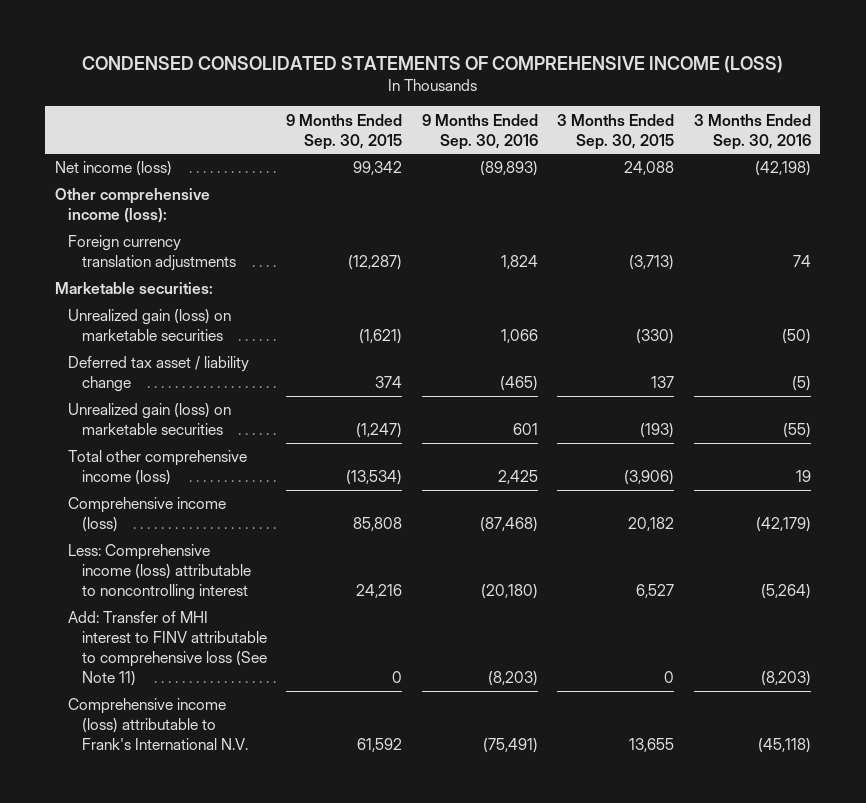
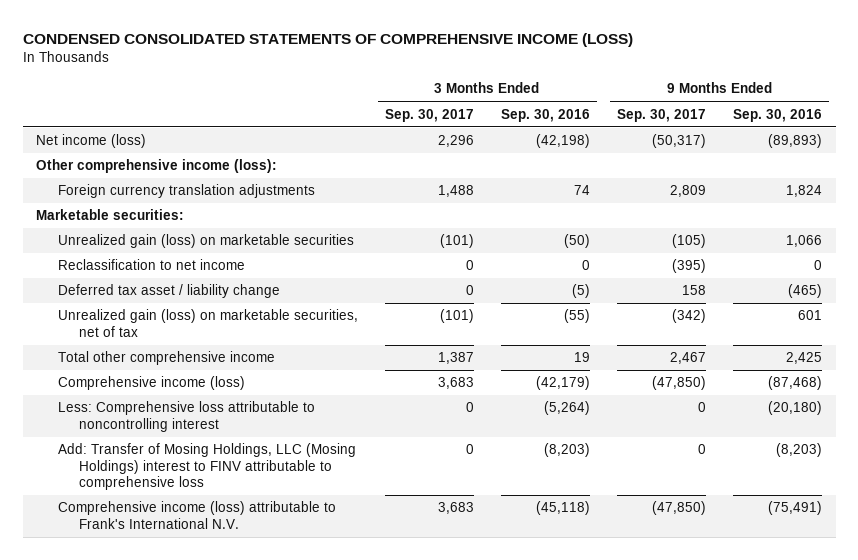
[286,113,403,150] 9 Months Ended Sep. 30, 2015 -> none
[557,113,675,150] 3 Months Ended Sep. 30, 2015 -> none
none -> [384,108,474,122] Sep. 30, 2017
none -> [617,108,707,122] Sep. 30, 2017
none -> [57,259,245,271] Reclassification to net income
[68,403,232,436] Unrealized gain (loss) on marketable securities -> [57,309,358,337] Unrealized gain (loss) on marketable securities, net of tax
[68,450,248,486] Total other comprehensive income (loss) -> [57,351,275,366] Total other comprehensive income
[68,544,251,601] Less: Comprehensive income (loss) attributable to noncontrolling interest -> [57,401,315,432] Less: Comprehensive loss attributable to noncontrolling interest
[68,611,267,687] Add: Transfer of MHI interest to FINV attributable to comprehensive loss (See Note 11) -> [57,443,356,491] Add: Transfer of Mosing Holdings, LLC (Mosing Holdings) interest to FINV attributable to comprehensive loss

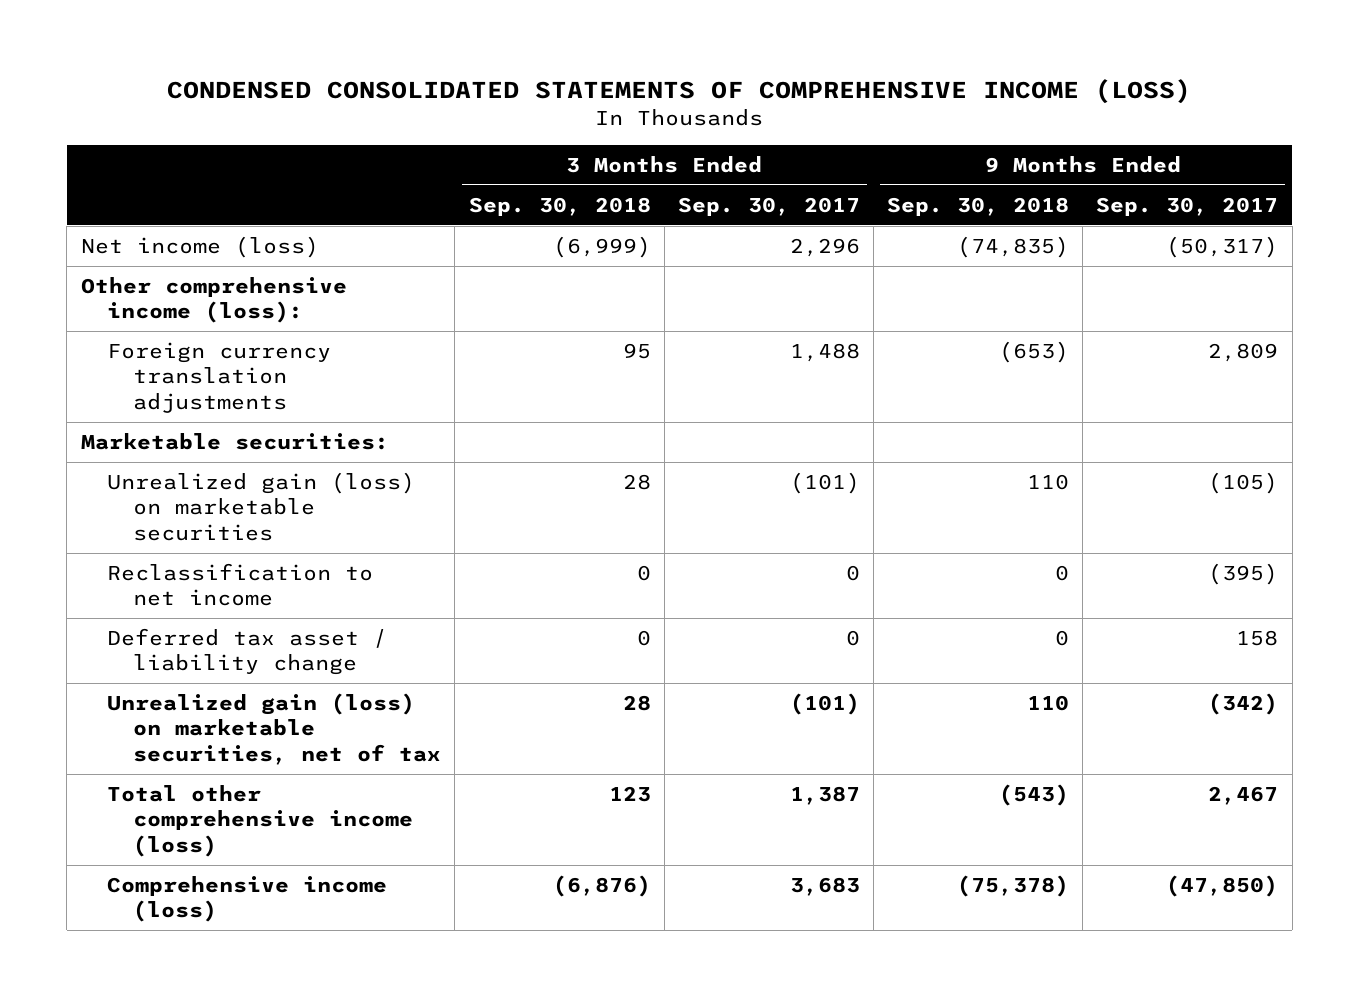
[501,108,591,122] Sep. 30, 2016 -> none
[733,108,823,122] Sep. 30, 2016 -> none
none -> [468,196,651,216] Sep. 30, 2018
none -> [887,196,1070,216] Sep. 30, 2018
[57,351,275,366] Total other comprehensive income -> [106,784,414,857] Total other comprehensive income (loss)
[57,401,315,432] Less: Comprehensive loss attributable to noncontrolling interest -> none
[57,443,356,491] Add: Transfer of Mosing Holdings, LLC (Mosing Holdings) interest to FINV attributable to comprehensive loss -> none
[57,501,336,529] Comprehensive income (loss) attributable to Frank's International N.V. -> none

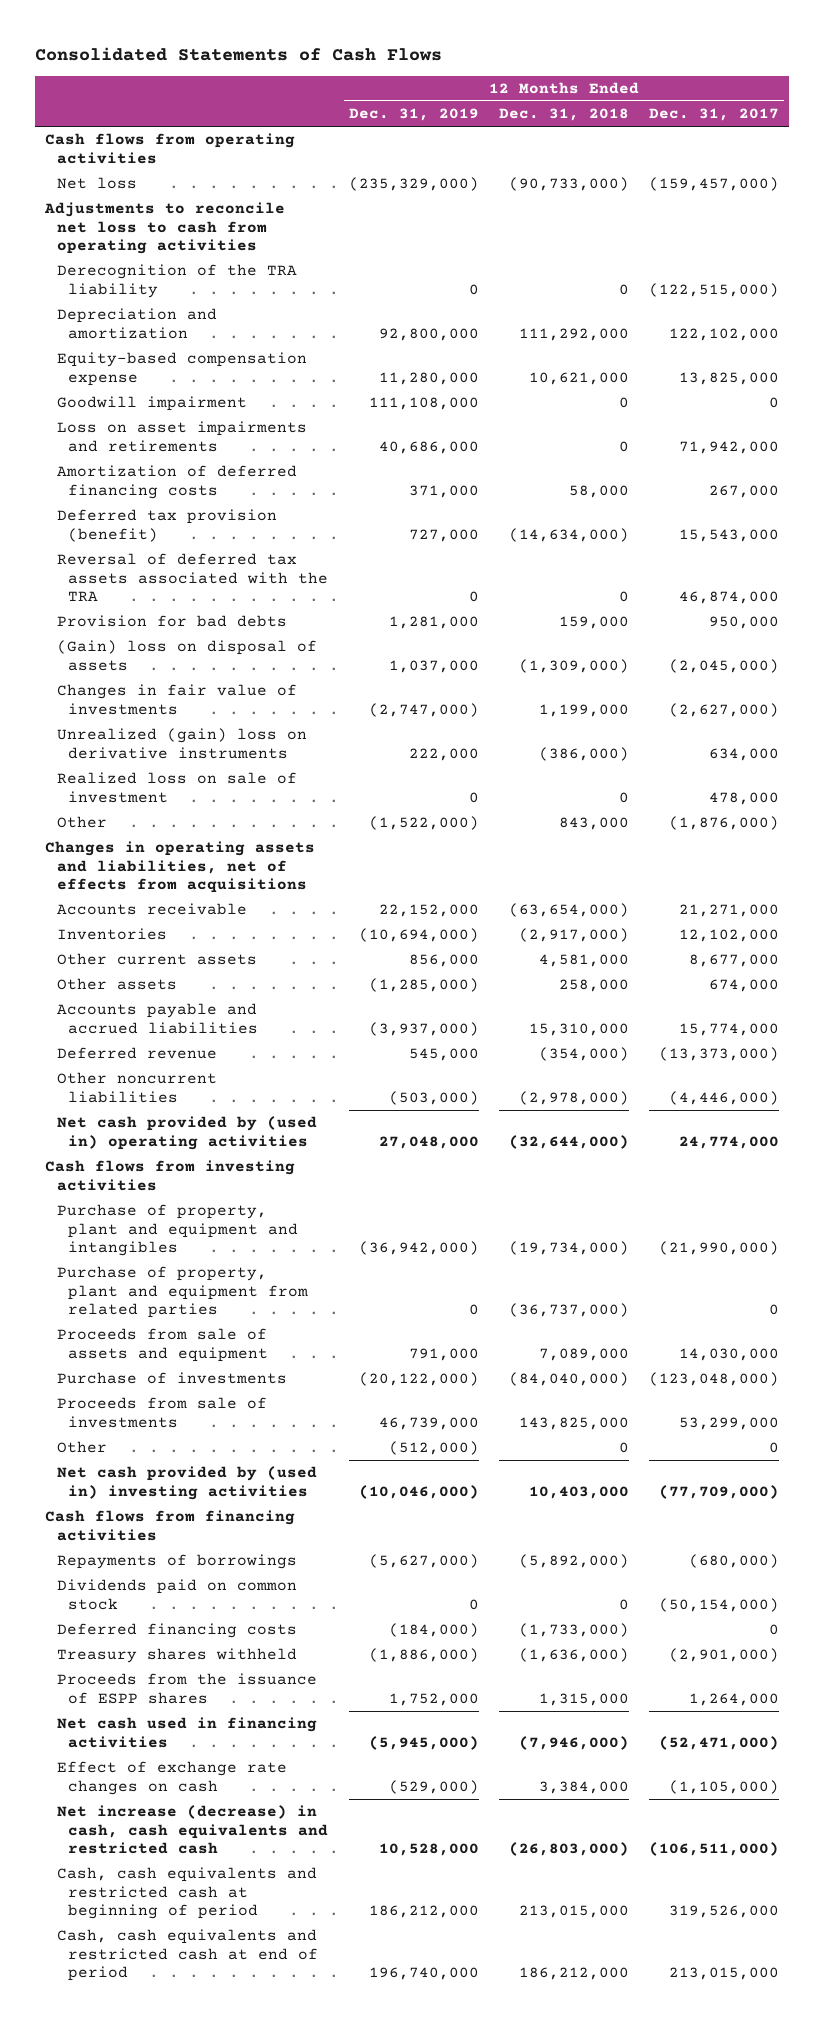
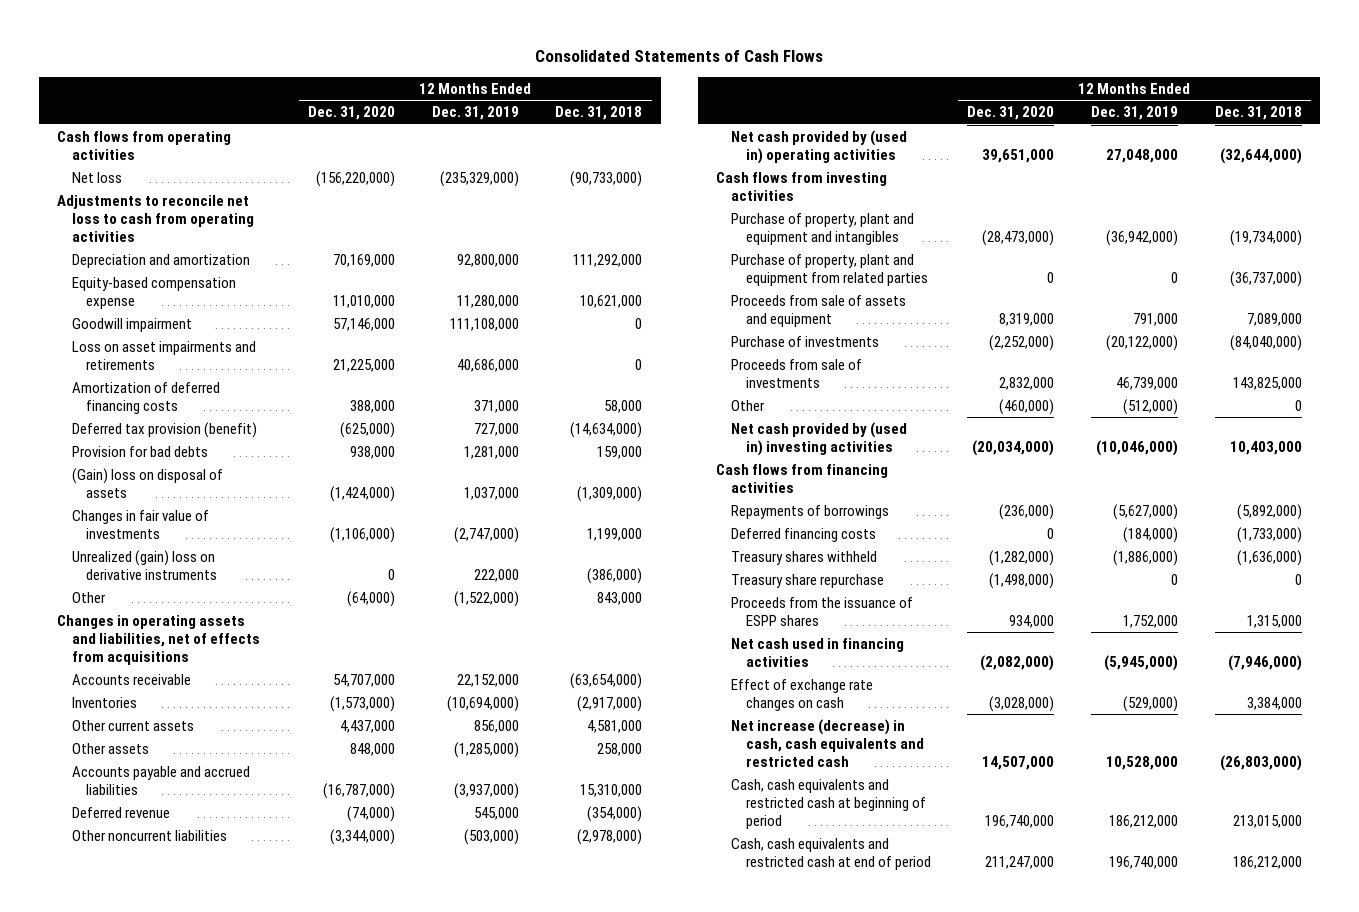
[649,108,780,122] Dec. 31, 2017 -> none
none -> [308,106,396,121] Dec. 31, 2020
[56,264,297,298] Derecognition of the TRA liability -> none
[56,553,329,602] Reversal of deferred tax assets associated with the TRA -> none
[56,772,297,803] Realized loss on sale of investment -> none
[56,1579,297,1610] Dividends paid on common stock -> none
none -> [731,573,885,588] Treasury share repurchase

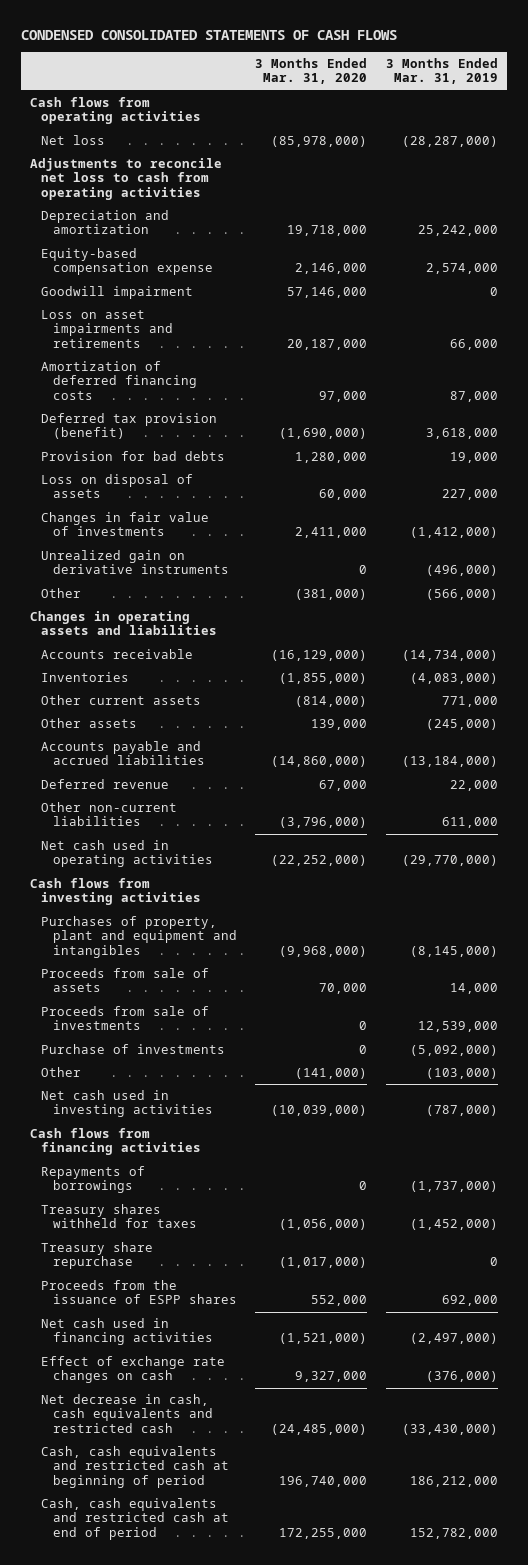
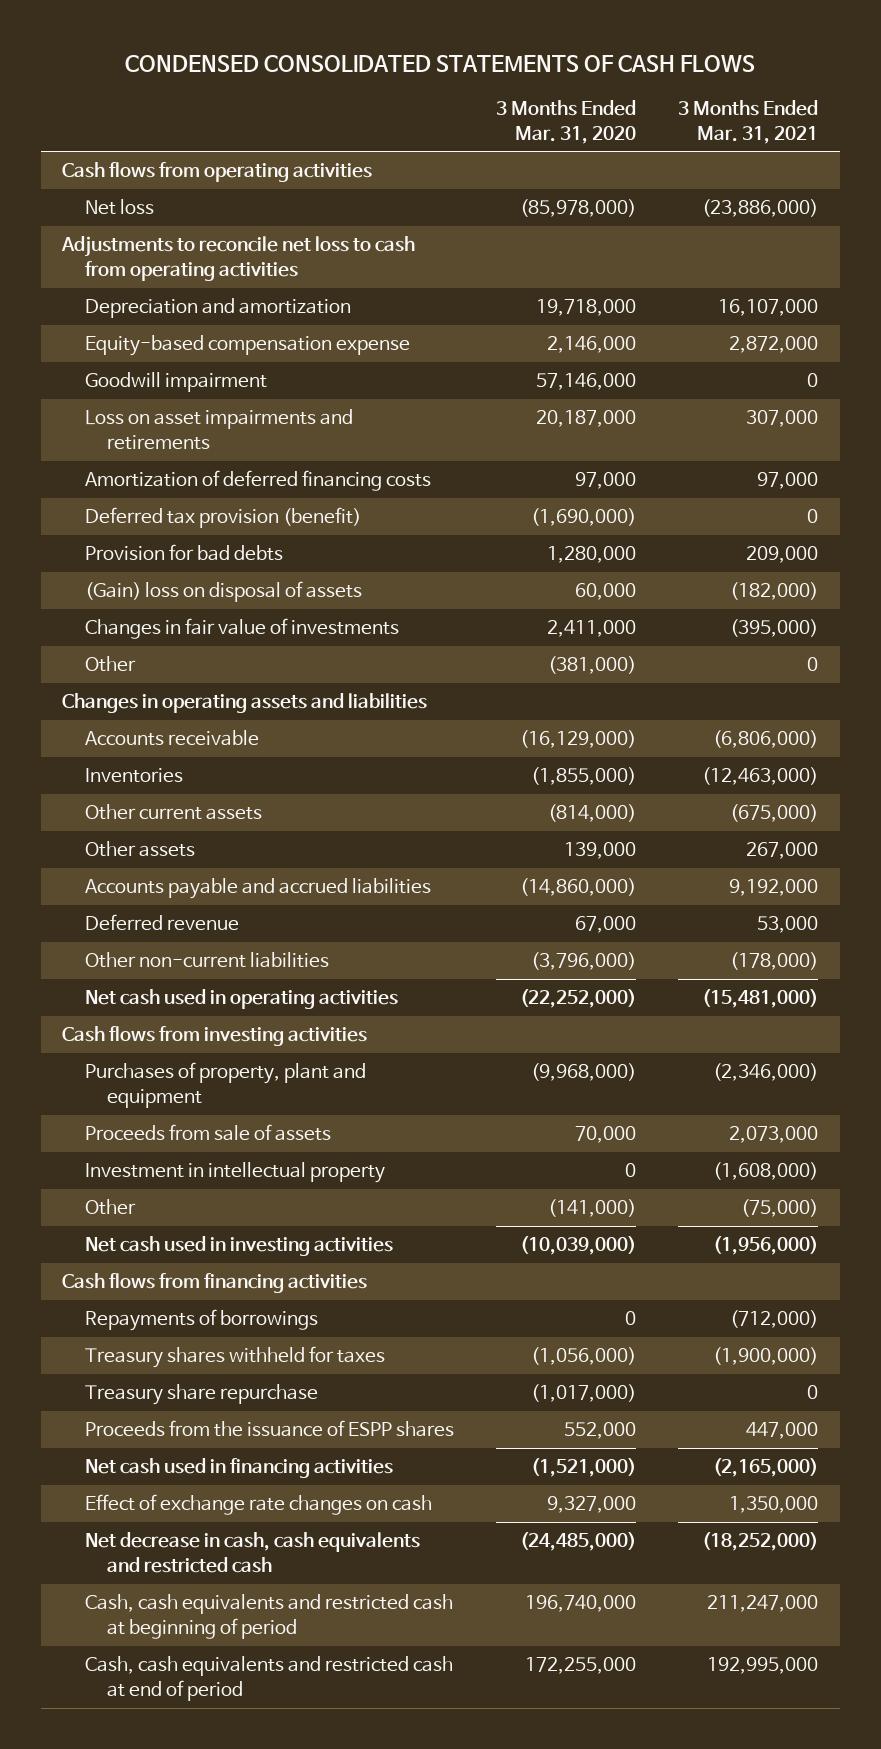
[385,58,498,85] 3 Months Ended Mar. 31, 2019 -> none
none -> [678,100,819,144] 3 Months Ended Mar. 31, 2021
[41,474,194,499] Loss on disposal of assets -> [84,581,362,603] (Gain) loss on disposal of assets
[41,550,229,575] Unrealized gain on derivative instruments -> none
[41,916,237,958] Purchases of property, plant and equipment and intangibles -> [84,1062,366,1108] Purchases of property, plant and equipment
[41,1006,210,1031] Proceeds from sale of investments -> none
[41,1044,226,1055] Purchase of investments -> none
none -> [84,1162,385,1184] Investment in intellectual property

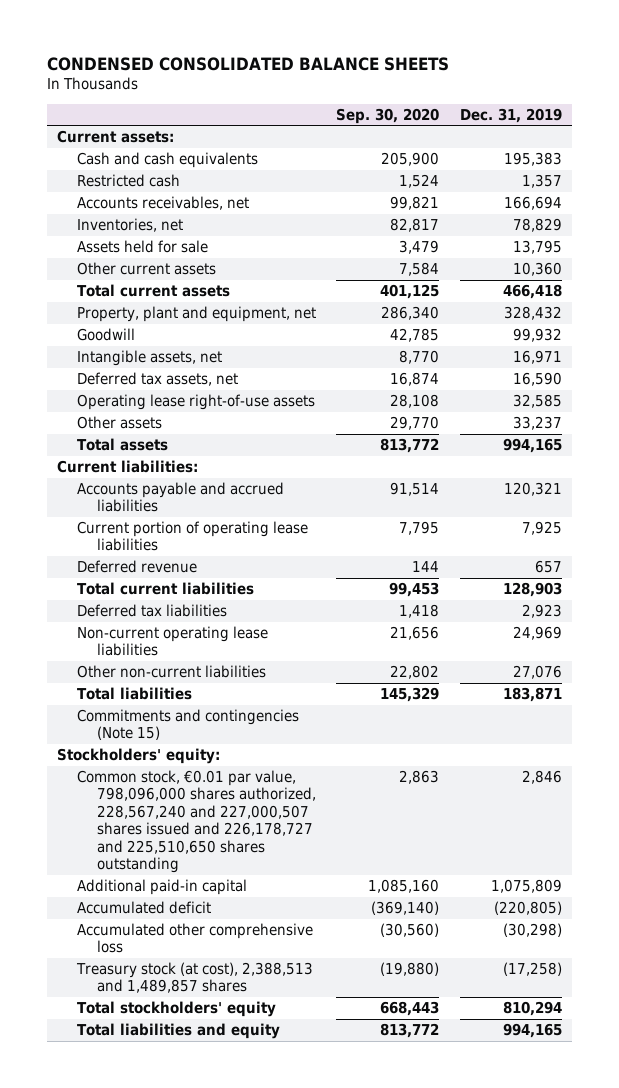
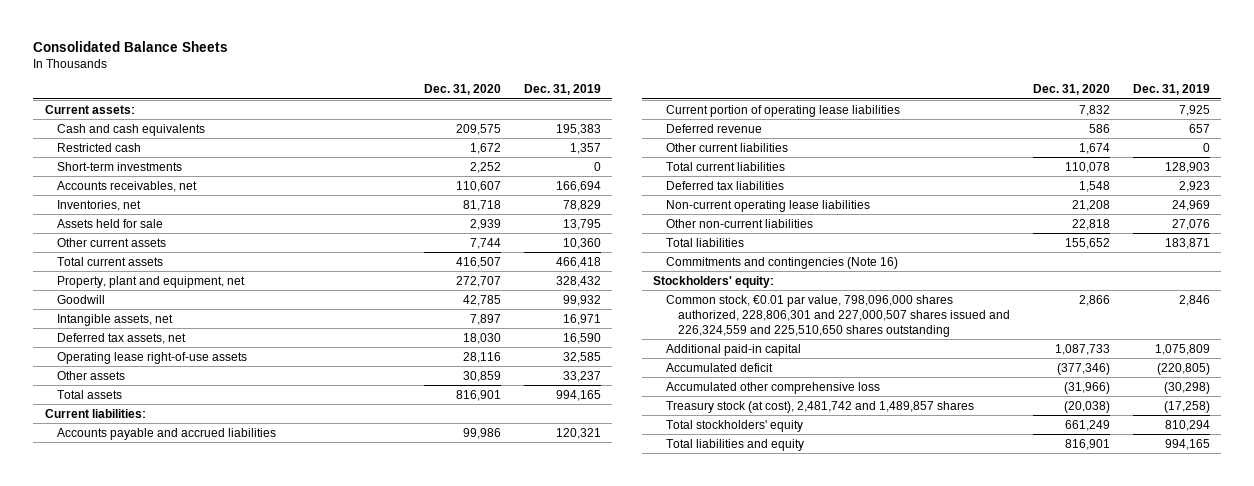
[47,56,450,71] CONDENSED CONSOLIDATED BALANCE SHEETS -> [33,40,229,52] Consolidated Balance Sheets
[336,107,440,124] Sep. 30, 2020 -> none
none -> [424,84,502,96] Dec. 31, 2020
none -> [57,161,183,171] Short-term investments
none -> [665,142,788,152] Other current liabilities
[76,709,299,741] Commitments and contingencies (Note 15) -> [665,256,898,269] Commitments and contingencies (Note 16)
[76,770,316,874] Common stock, €0.01 par value, 798,096,000 shares authorized, 228,567,240 and 227,000,507 shares issued and 226,178,727 and 225,510,650 shares outstanding -> [665,294,1011,337] Common stock, €0.01 par value, 798,096,000 shares authorized, 228,806,301 and 227,000,507 shares issued and 226,324,559 and 225,510,650 shares outstanding
[75,962,313,994] Treasury stock (at cost), 2,388,513 and 1,489,857 shares -> [665,400,974,413] Treasury stock (at cost), 2,481,742 and 1,489,857 shares

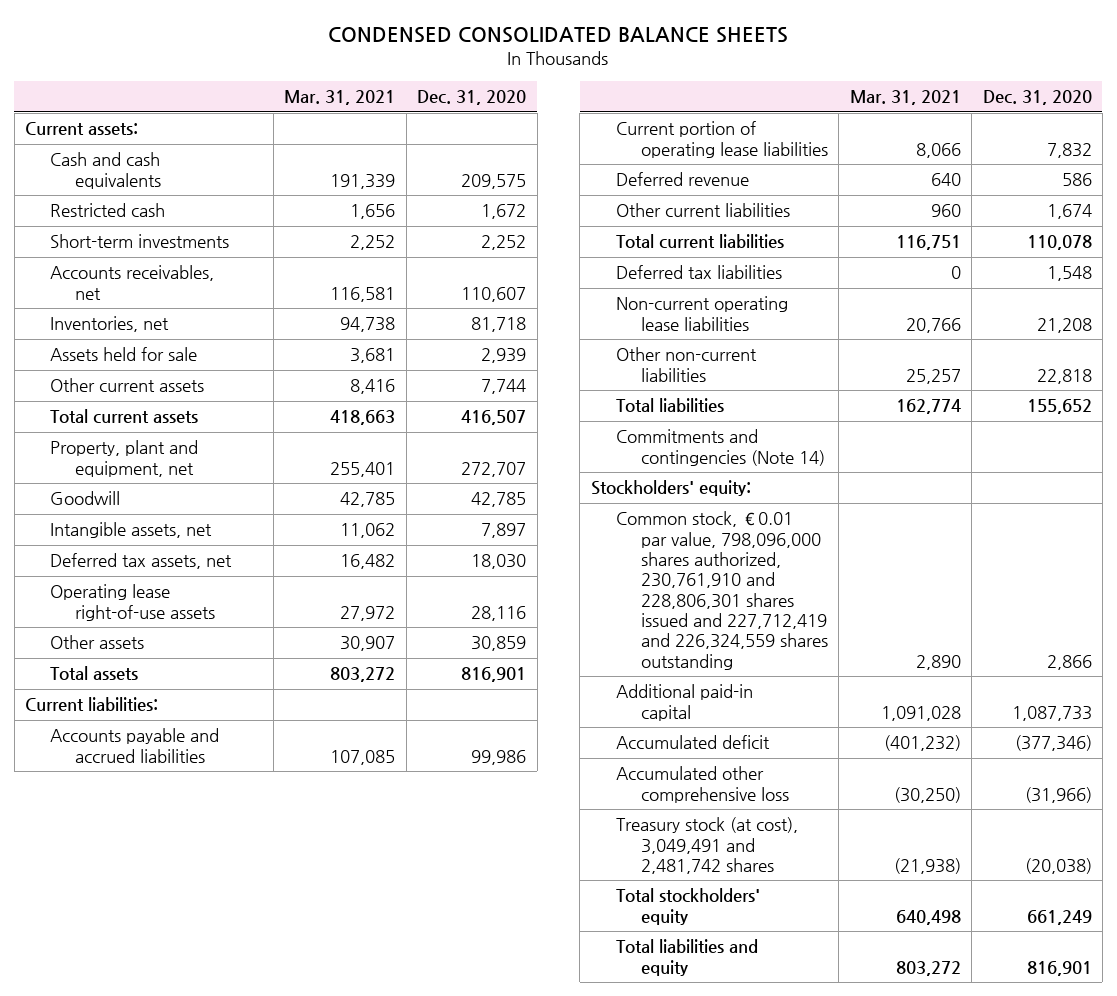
[33,40,229,52] Consolidated Balance Sheets -> [328,26,789,43] CONDENSED CONSOLIDATED BALANCE SHEETS
[524,84,602,96] Dec. 31, 2019 -> none
none -> [284,90,396,106] Mar. 31, 2021
[665,256,898,269] Commitments and contingencies (Note 16) -> [615,429,825,466] Commitments and contingencies (Note 14)
[665,294,1011,337] Common stock, €0.01 par value, 798,096,000 shares authorized, 228,806,301 and 227,000,507 shares issued and 226,324,559 and 225,510,650 shares outstanding -> [615,511,828,670] Common stock, €0.01 par value, 798,096,000 shares authorized, 230,761,910 and 228,806,301 shares issued and 227,712,419 and 226,324,559 shares outstanding
[665,400,974,413] Treasury stock (at cost), 2,481,742 and 1,489,857 shares -> [615,817,798,875] Treasury stock (at cost), 3,049,491 and 2,481,742 shares

